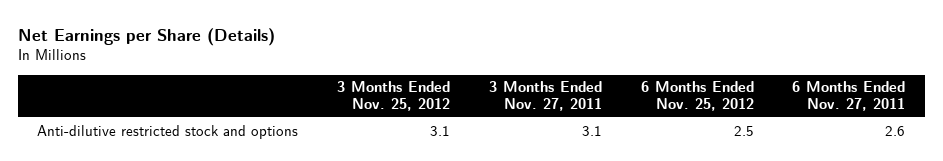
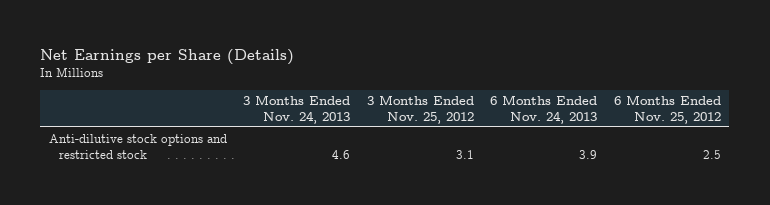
[488,81,602,111] 3 Months Ended Nov. 27, 2011 -> none
[792,81,906,111] 6 Months Ended Nov. 27, 2011 -> none
none -> [243,94,351,124] 3 Months Ended Nov. 24, 2013
none -> [490,94,598,124] 6 Months Ended Nov. 24, 2013
[37,124,299,139] Anti-dilutive restricted stock and options -> [48,133,227,159] Anti-dilutive stock options and restricted stock

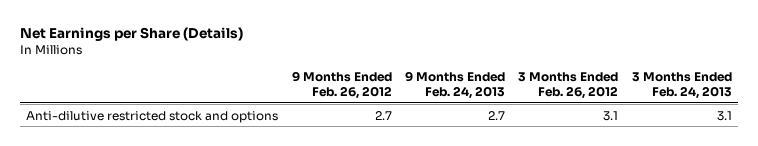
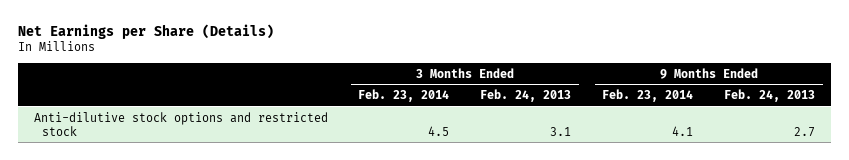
[291,71,392,99] 9 Months Ended Feb. 26, 2012 -> none
[518,72,619,99] 3 Months Ended Feb. 26, 2012 -> none
none -> [358,89,450,103] Feb. 23, 2014
none -> [602,89,694,103] Feb. 23, 2014
[26,110,279,123] Anti-dilutive restricted stock and options -> [33,111,328,136] Anti-dilutive stock options and restricted stock

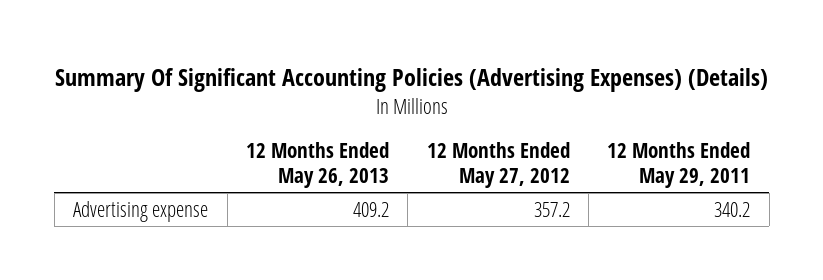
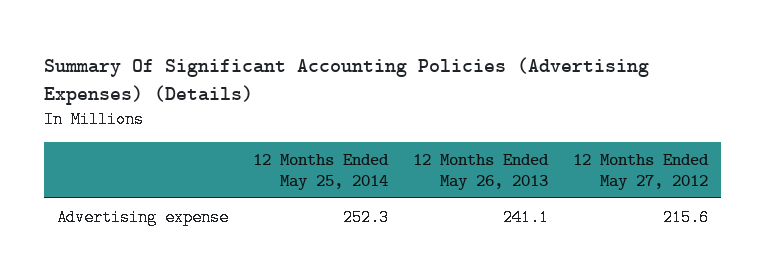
[607,142,751,189] 12 Months Ended May 29, 2011 -> none
none -> [252,153,389,191] 12 Months Ended May 25, 2014
[352,201,389,217] 409.2 -> [503,208,550,226] 241.1
[533,201,570,217] 357.2 -> [663,208,710,226] 215.6

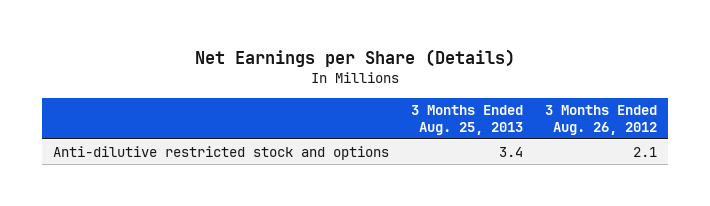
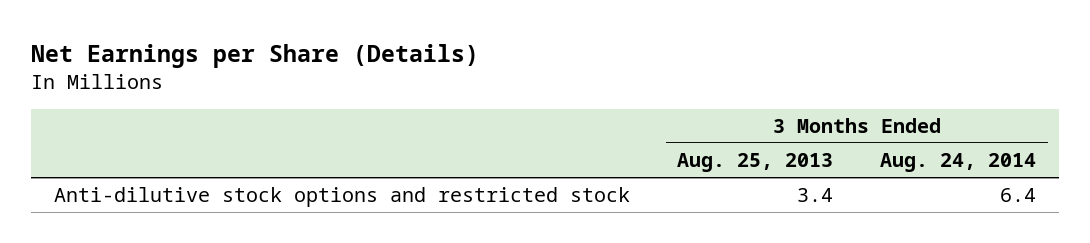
[544,104,657,135] 3 Months Ended Aug. 26, 2012 -> none
none -> [879,153,1036,173] Aug. 24, 2014
[53,146,390,161] Anti-dilutive restricted stock and options -> [54,187,631,208] Anti-dilutive stock options and restricted stock

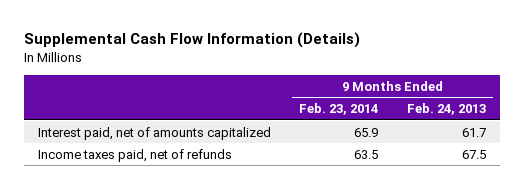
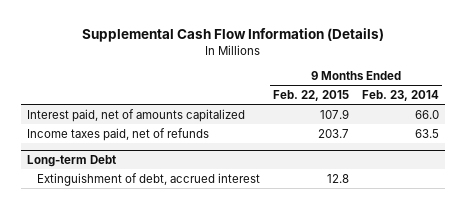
[406,103,486,116] Feb. 24, 2013 -> none
none -> [273,90,350,102] Feb. 22, 2015
[354,127,379,137] 65.9 -> [414,109,439,119] 66.0
none -> [27,155,117,168] Long-term Debt
none -> [37,172,261,186] Extinguishment of debt, accrued interest

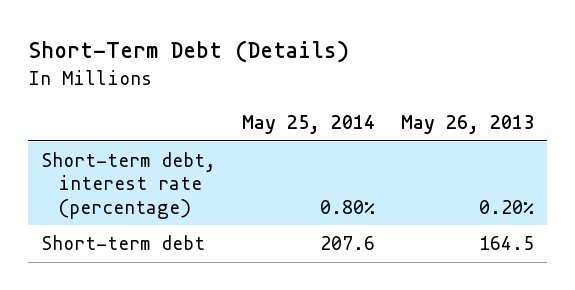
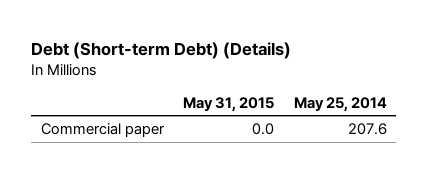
[28,40,350,64] Short-Term Debt (Details) -> [31,41,292,59] Debt (Short-term Debt) (Details)
[401,115,535,135] May 26, 2013 -> none
none -> [183,96,275,112] May 31, 2015
[41,152,217,219] Short-term debt, interest rate (percentage) -> none
[41,235,206,251] Short-term debt -> [41,123,166,138] Commercial paper

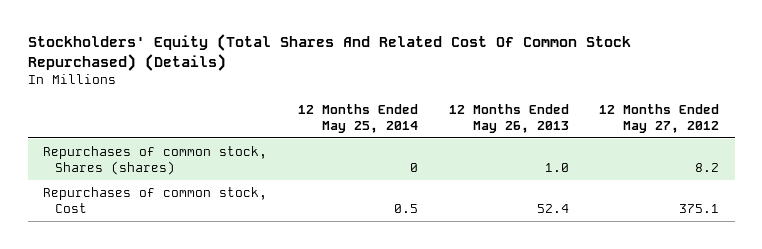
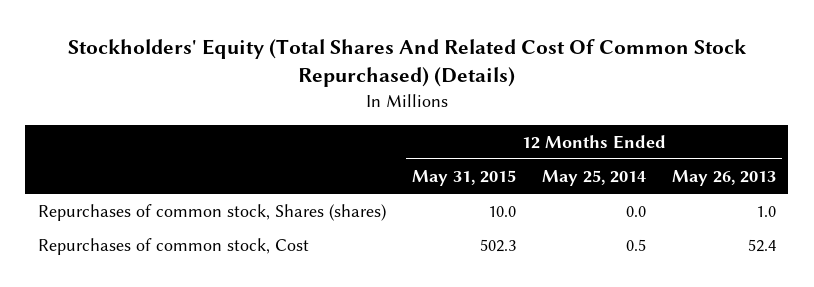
[599,103,720,133] 12 Months Ended May 27, 2012 -> none
none -> [412,169,517,186] May 31, 2015
[409,162,418,172] 0 -> [625,206,646,218] 0.0

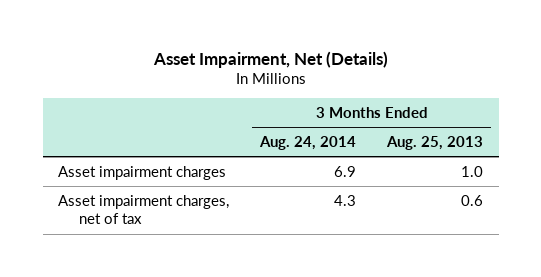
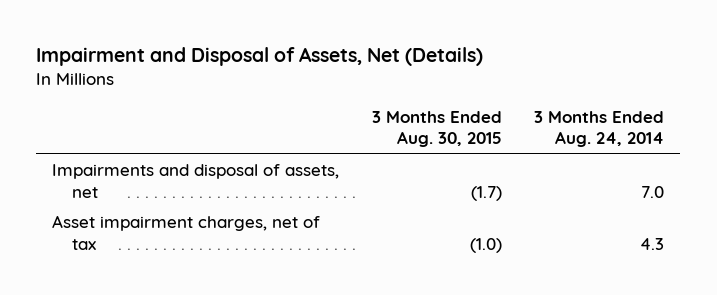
[152,50,388,68] Asset Impairment, Net (Details) -> [36,47,484,67] Impairment and Disposal of Assets, Net (Details)
[386,135,484,150] Aug. 25, 2013 -> none
none -> [371,111,502,148] 3 Months Ended Aug. 30, 2015
[58,165,227,180] Asset impairment charges -> [52,164,340,198] Impairments and disposal of assets, net
[334,165,357,177] 6.9 -> [641,185,665,198] 7.0

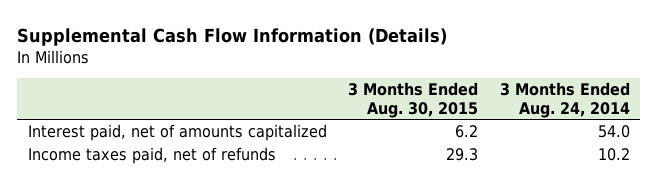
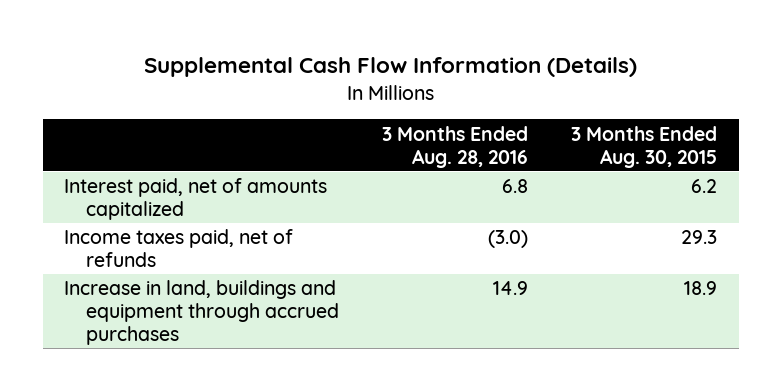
[499,82,630,118] 3 Months Ended Aug. 24, 2014 -> none
none -> [382,125,529,168] 3 Months Ended Aug. 28, 2016
none -> [64,280,339,346] Increase in land, buildings and equipment through accrued purchases

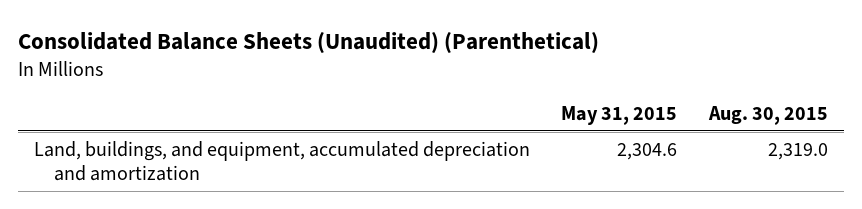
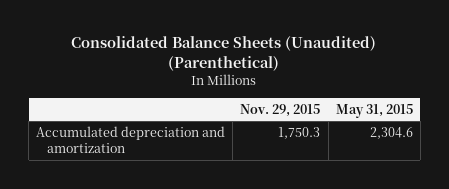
[707,106,828,126] Aug. 30, 2015 -> none
none -> [240,103,321,117] Nov. 29, 2015
[33,140,530,181] Land, buildings, and equipment, accumulated depreciation and amortization -> [36,125,226,154] Accumulated depreciation and amortization

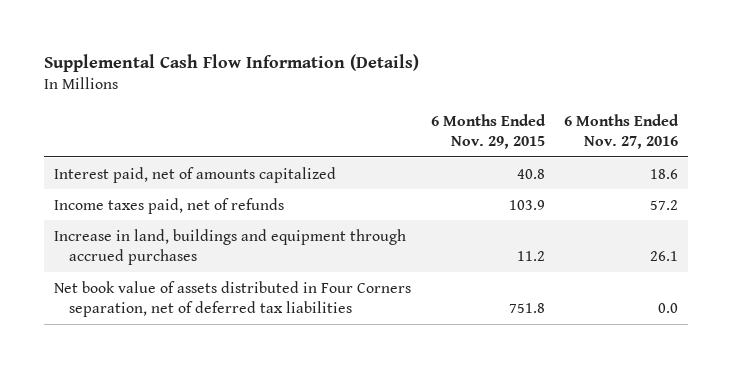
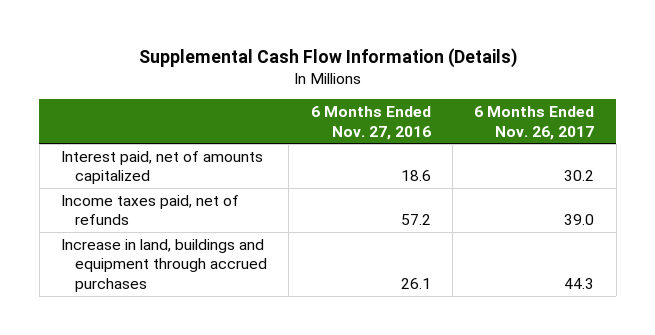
[430,113,546,149] 6 Months Ended Nov. 29, 2015 -> none
none -> [474,105,595,140] 6 Months Ended Nov. 26, 2017
[53,280,411,317] Net book value of assets distributed in Four Corners separation, net of deferred tax liabilities -> none

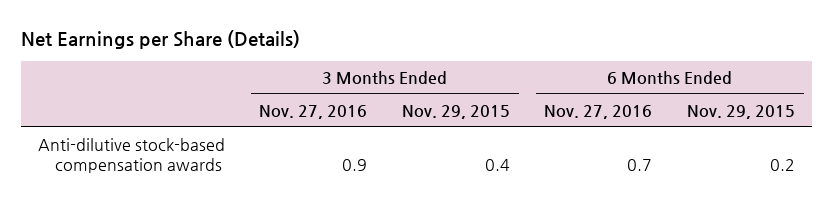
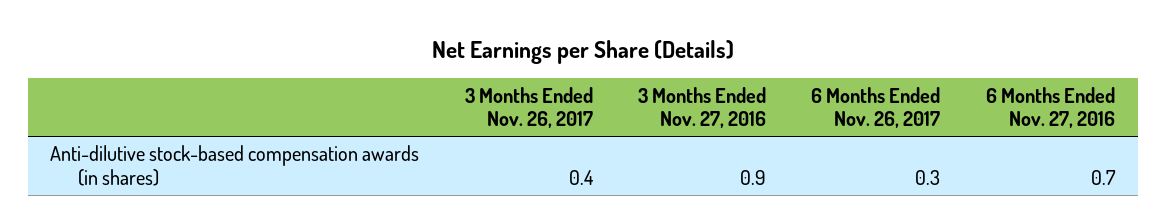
[401,104,510,119] Nov. 29, 2015 -> none
[687,104,796,119] Nov. 29, 2015 -> none
none -> [464,86,593,129] 3 Months Ended Nov. 26, 2017
none -> [811,86,941,129] 6 Months Ended Nov. 26, 2017
[37,137,225,173] Anti-dilutive stock-based compensation awards -> [50,145,420,186] Anti-dilutive stock-based compensation awards (in shares)

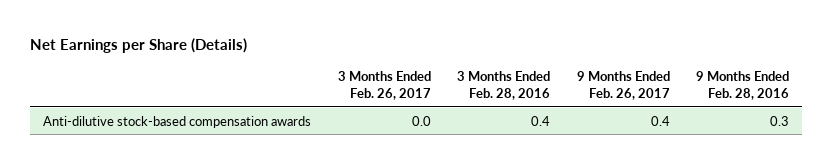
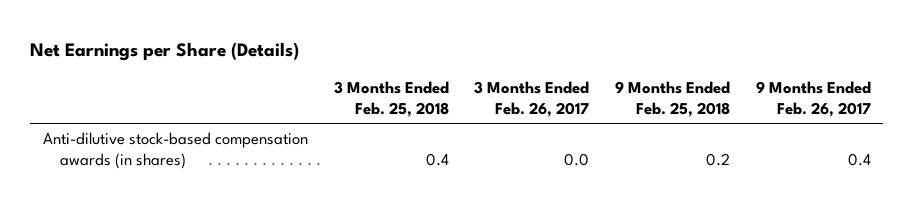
[457,71,551,101] 3 Months Ended Feb. 28, 2016 -> none
[695,71,789,101] 9 Months Ended Feb. 28, 2016 -> none
none -> [333,81,449,117] 3 Months Ended Feb. 25, 2018
none -> [614,81,730,117] 9 Months Ended Feb. 25, 2018
[43,115,312,128] Anti-dilutive stock-based compensation awards -> [42,132,308,170] Anti-dilutive stock-based compensation awards (in shares)

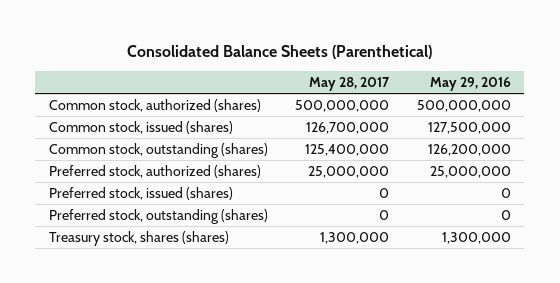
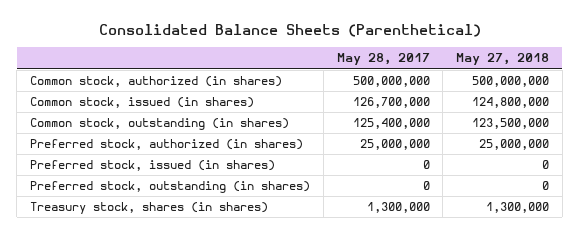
[429,77,511,92] May 29, 2016 -> none
none -> [455,53,549,66] May 27, 2018
[49,98,262,112] Common stock, authorized (shares) -> [30,76,283,88] Common stock, authorized (in shares)
[49,120,234,134] Common stock, issued (shares) -> [30,97,255,109] Common stock, issued (in shares)
[49,142,269,158] Common stock, outstanding (shares) -> [30,118,290,131] Common stock, outstanding (in shares)
[49,164,262,178] Preferred stock, authorized (shares) -> [30,139,304,151] Preferred stock, authorized (in shares)
[49,186,234,200] Preferred stock, issued (shares) -> [30,160,276,172] Preferred stock, issued (in shares)
[49,208,269,224] Preferred stock, outstanding (shares) -> [30,181,311,194] Preferred stock, outstanding (in shares)
[49,230,230,246] Treasury stock, shares (shares) -> [30,202,269,215] Treasury stock, shares (in shares)

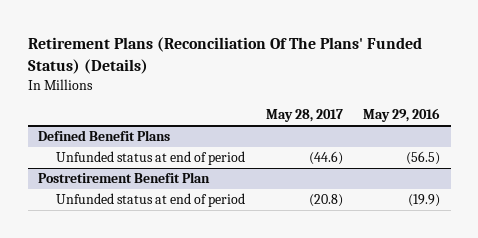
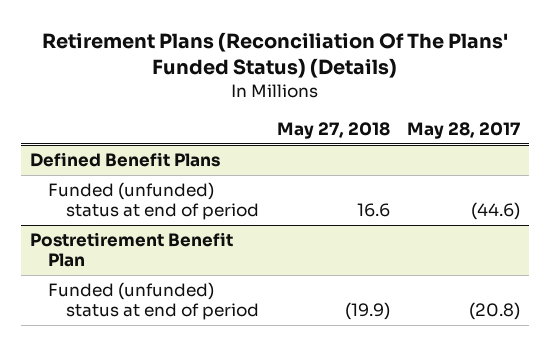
[363,108,441,123] May 29, 2016 -> none
none -> [276,122,390,140] May 27, 2018
[55,151,245,166] Unfunded status at end of period -> [48,181,259,221] Funded (unfunded) status at end of period
[55,193,245,208] Unfunded status at end of period -> [48,281,259,321] Funded (unfunded) status at end of period

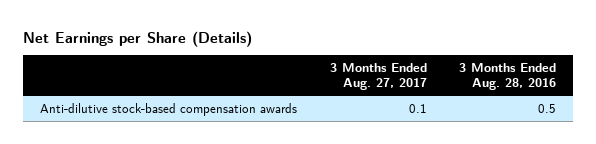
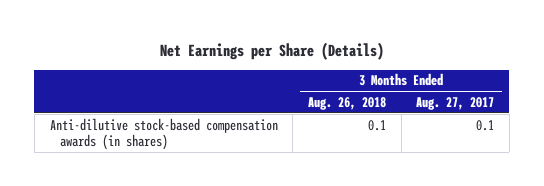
[459,63,557,91] 3 Months Ended Aug. 28, 2016 -> none
none -> [307,96,386,110] Aug. 26, 2018
[39,102,297,116] Anti-dilutive stock-based compensation awards -> [49,117,278,151] Anti-dilutive stock-based compensation awards (in shares)

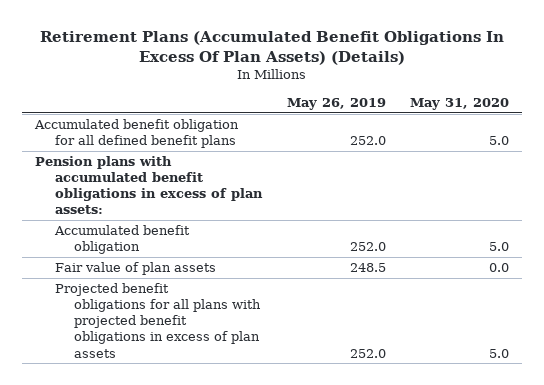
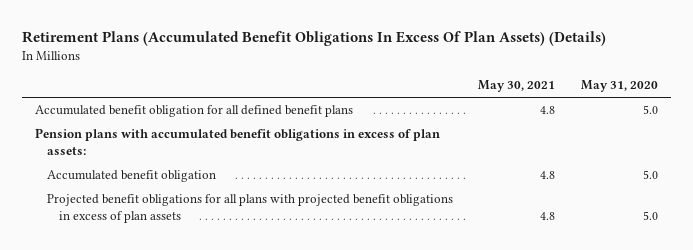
[286,97,386,110] May 26, 2019 -> none
none -> [478,80,556,93] May 30, 2021
[54,262,216,276] Fair value of plan assets -> none

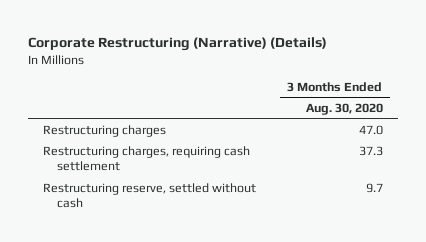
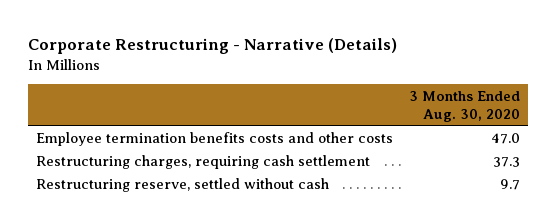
[27,37,327,52] Corporate Restructuring (Narrative) (Details) -> [27,38,397,55] Corporate Restructuring - Narrative (Details)
[43,124,167,137] Restructuring charges -> [35,132,393,147] Employee termination benefits costs and other costs

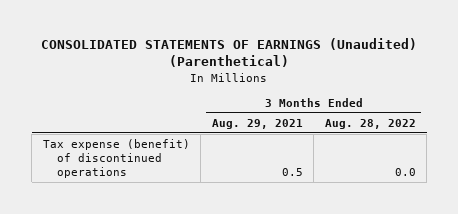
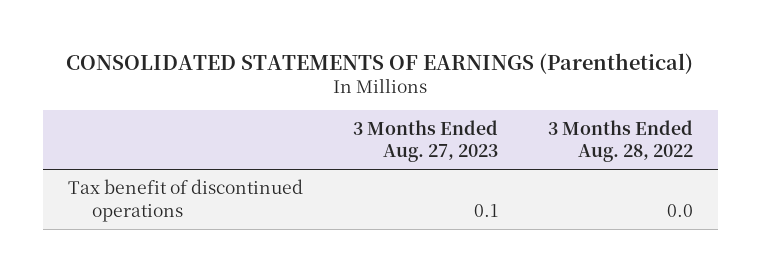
[41,38,418,68] CONSOLIDATED STATEMENTS OF EARNINGS (Unaudited) (Parenthetical) -> [66,52,694,74] CONSOLIDATED STATEMENTS OF EARNINGS (Parenthetical)
[211,118,303,129] Aug. 29, 2021 -> none
none -> [352,119,498,163] 3 Months Ended Aug. 27, 2023
[42,139,190,179] Tax expense (benefit) of discontinued operations -> [67,179,303,222] Tax benefit of discontinued operations

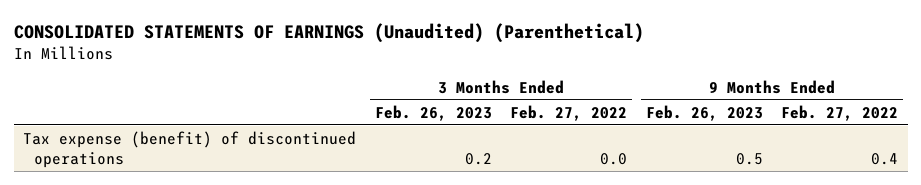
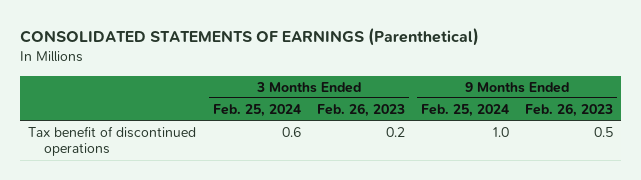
[13,23,644,44] CONSOLIDATED STATEMENTS OF EARNINGS (Unaudited) (Parenthetical) -> [20,28,480,47] CONSOLIDATED STATEMENTS OF EARNINGS (Parenthetical)
[510,104,628,121] Feb. 27, 2022 -> none
[781,104,899,121] Feb. 27, 2022 -> none
none -> [212,103,301,117] Feb. 25, 2024
none -> [420,103,509,117] Feb. 25, 2024
[22,130,356,168] Tax expense (benefit) of discontinued operations -> [28,125,197,157] Tax benefit of discontinued operations

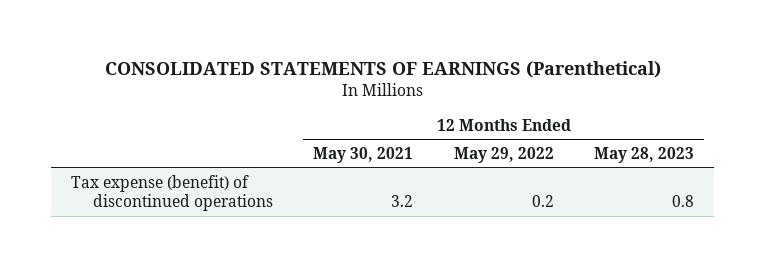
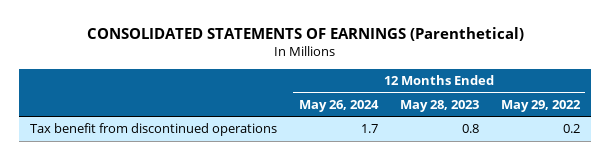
[313,146,414,163] May 30, 2021 -> none
none -> [298,100,379,113] May 26, 2024
[71,174,274,212] Tax expense (benefit) of discontinued operations -> [29,123,277,137] Tax benefit from discontinued operations

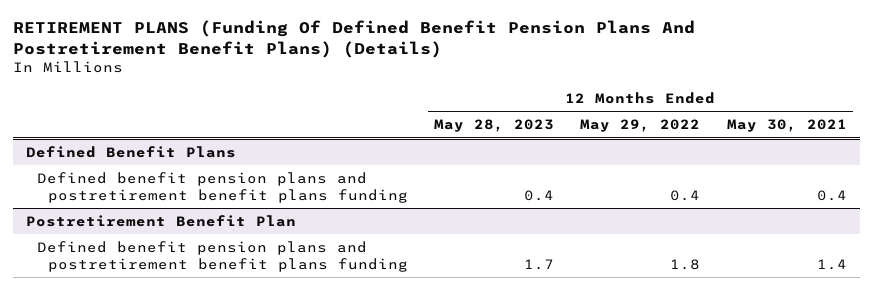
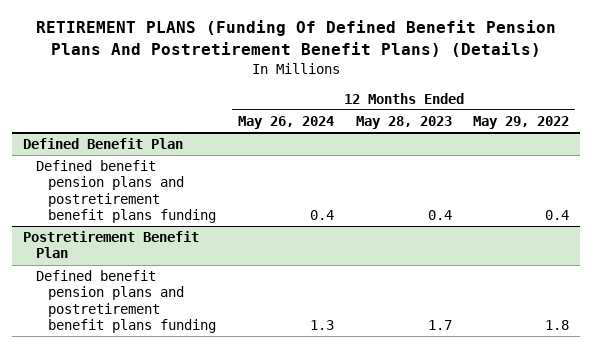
[726,119,847,133] May 30, 2021 -> none
none -> [237,115,334,129] May 26, 2024
[25,145,236,158] Defined Benefit Plans -> [22,138,183,150] Defined Benefit Plan

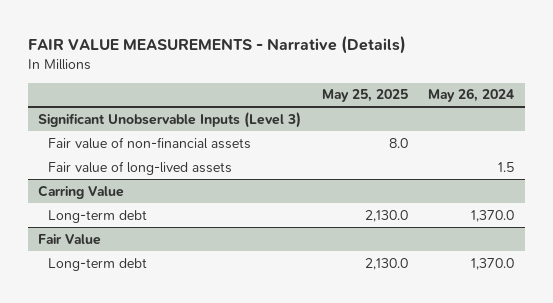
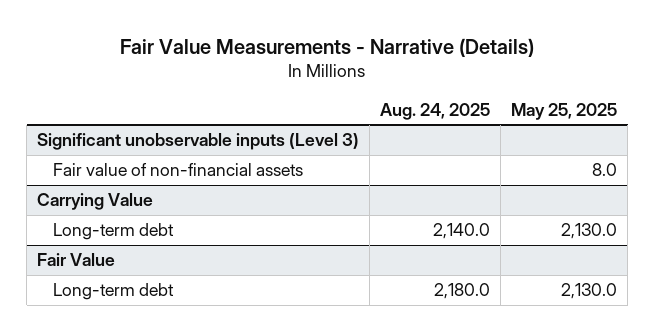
[27,35,406,54] FAIR VALUE MEASUREMENTS - Narrative (Details) -> [120,37,535,57] Fair Value Measurements - Narrative (Details)
[428,88,515,103] May 26, 2024 -> none
none -> [380,102,491,120] Aug. 24, 2025
[38,111,302,128] Significant Unobservable Inputs (Level 3) -> [37,133,360,151] Significant unobservable inputs (Level 3)
[48,160,233,175] Fair value of long-lived assets -> none
[38,184,125,199] Carring Value -> [37,193,154,211] Carrying Value

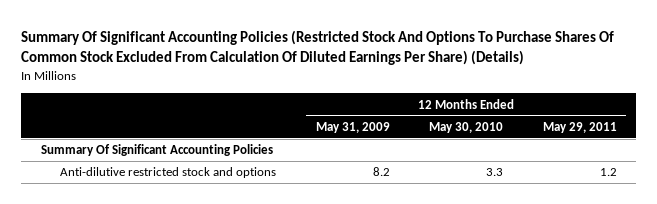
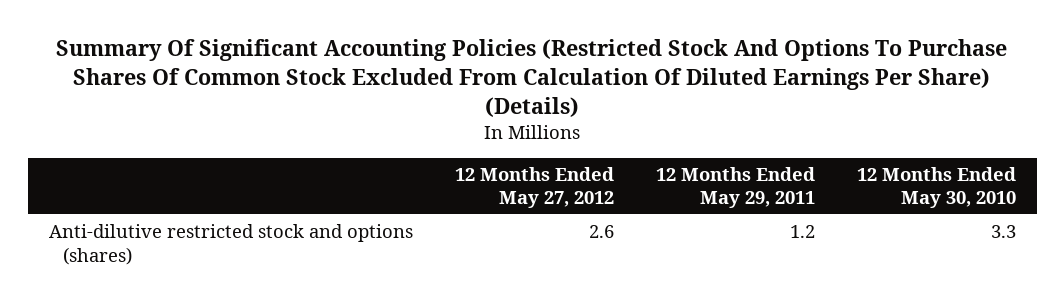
[315,121,390,133] May 31, 2009 -> none
none -> [454,166,614,209] 12 Months Ended May 27, 2012
[40,144,273,157] Summary Of Significant Accounting Policies -> none
[60,167,277,179] Anti-dilutive restricted stock and options -> [48,223,413,265] Anti-dilutive restricted stock and options (shares)

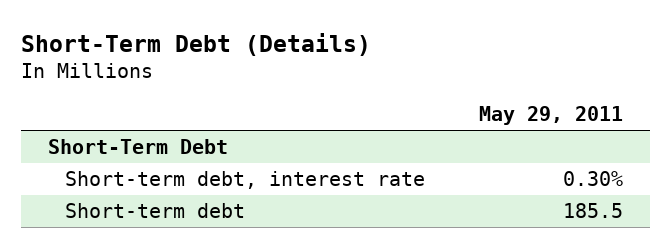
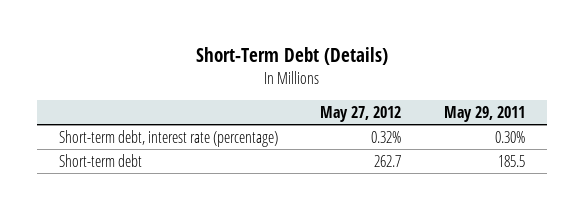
none -> [320,105,402,122] May 27, 2012
[48,139,229,155] Short-Term Debt -> none
[65,171,426,190] Short-term debt, interest rate -> [58,129,278,147] Short-term debt, interest rate (percentage)

